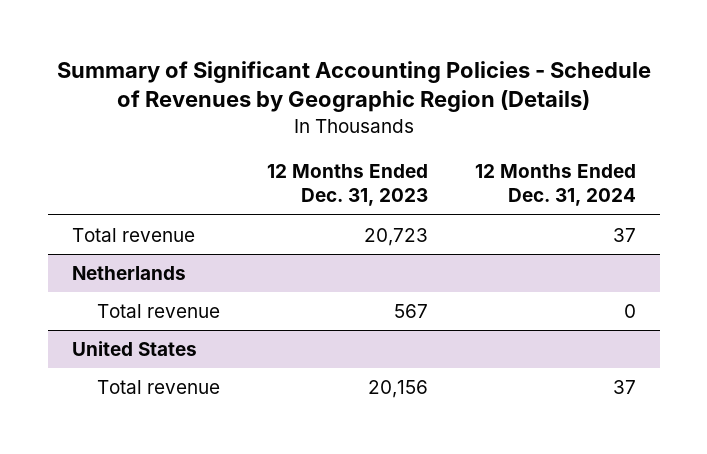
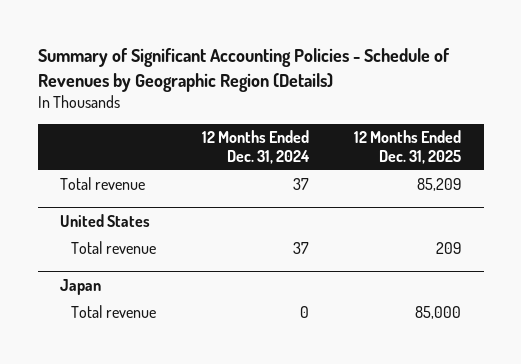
[266,164,428,207] 12 Months Ended Dec. 31, 2023 -> none
none -> [354,130,462,165] 12 Months Ended Dec. 31, 2025
[71,266,186,281] Netherlands -> none
[96,304,220,319] Total revenue -> none
none -> [60,278,102,295] Japan
none -> [71,305,157,319] Total revenue

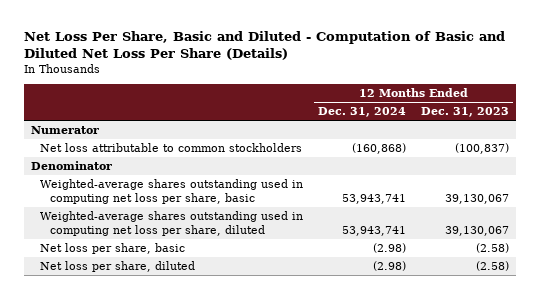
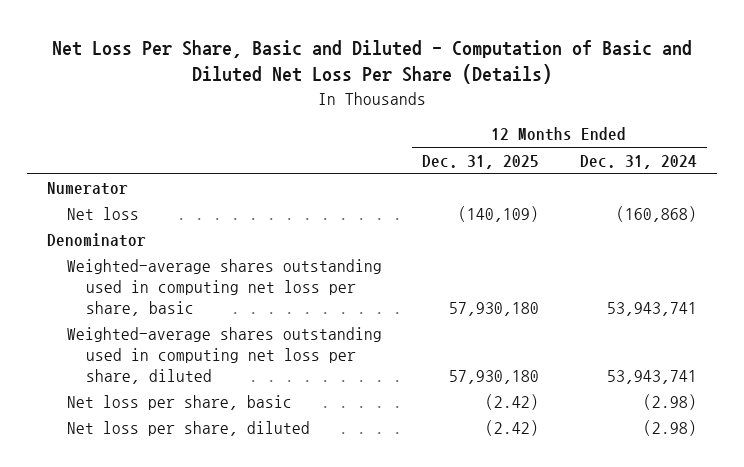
[421,107,510,118] Dec. 31, 2023 -> none
none -> [422,154,540,169] Dec. 31, 2025
[40,143,303,153] Net loss attributable to common stockholders -> [66,206,139,220] Net loss

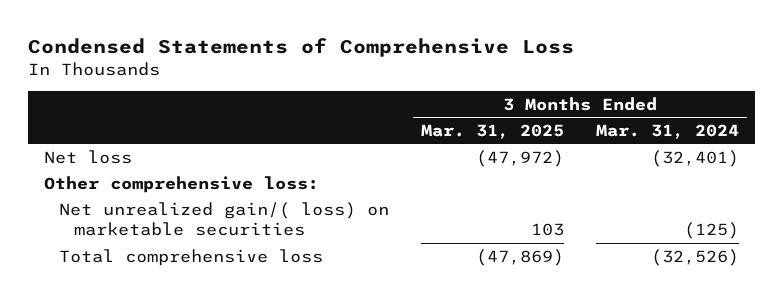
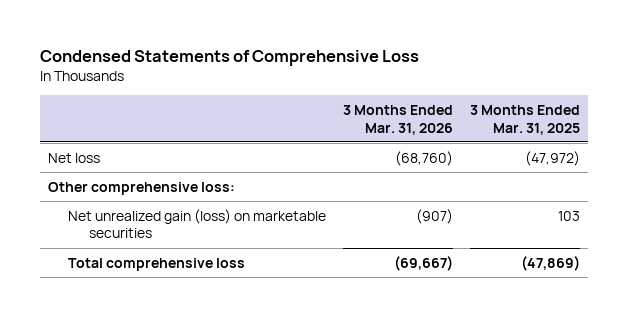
[596,123,740,139] Mar. 31, 2024 -> none
none -> [343,105,454,135] 3 Months Ended Mar. 31, 2026
[58,201,389,237] Net unrealized gain/( loss) on marketable securities -> [68,208,327,239] Net unrealized gain (loss) on marketable securities

